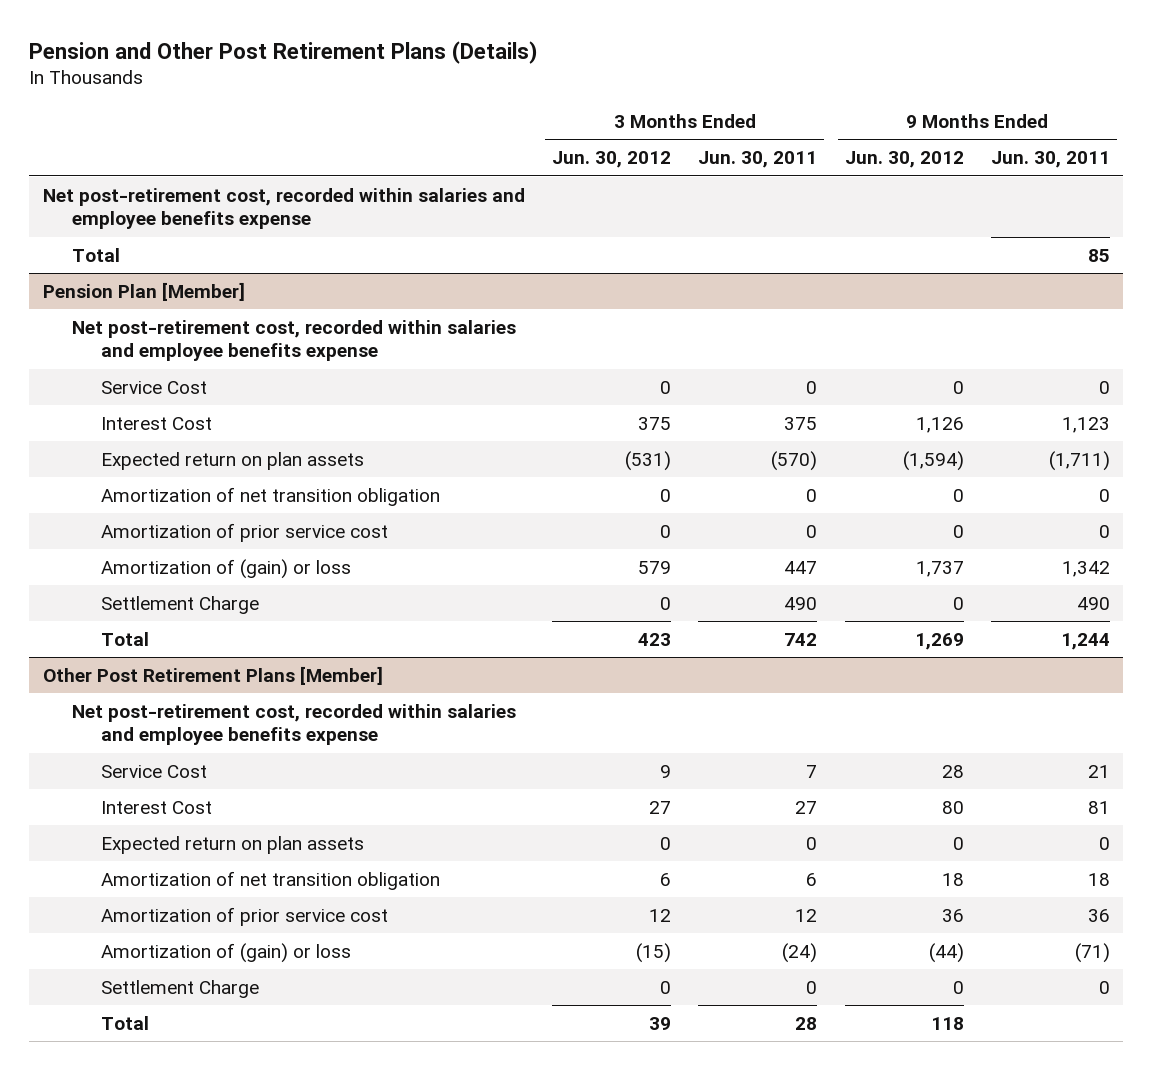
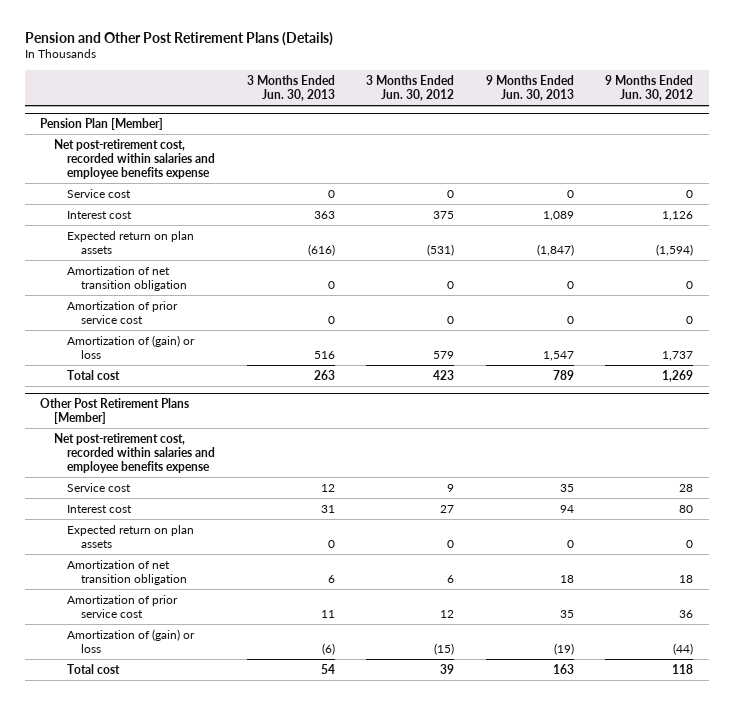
[698,151,818,169] Jun. 30, 2011 -> none
[990,151,1110,169] Jun. 30, 2011 -> none
none -> [246,74,335,101] 3 Months Ended Jun. 30, 2013
none -> [485,74,574,101] 9 Months Ended Jun. 30, 2013
[42,187,525,230] Net post-retirement cost, recorded within salaries and employee benefits expense -> none
[72,247,121,262] Total -> none
[101,380,208,394] Service Cost -> [67,188,132,198] Service cost
[101,416,213,430] Interest Cost -> [67,210,133,219] Interest cost
[101,595,260,614] Settlement Charge -> none
[101,631,150,646] Total -> [67,369,121,380] Total cost
[101,764,208,778] Service Cost -> [67,482,132,492] Service cost
[101,800,213,814] Interest Cost -> [67,504,133,513] Interest cost
[101,979,260,998] Settlement Charge -> none
[101,1015,150,1030] Total -> [67,663,121,674] Total cost

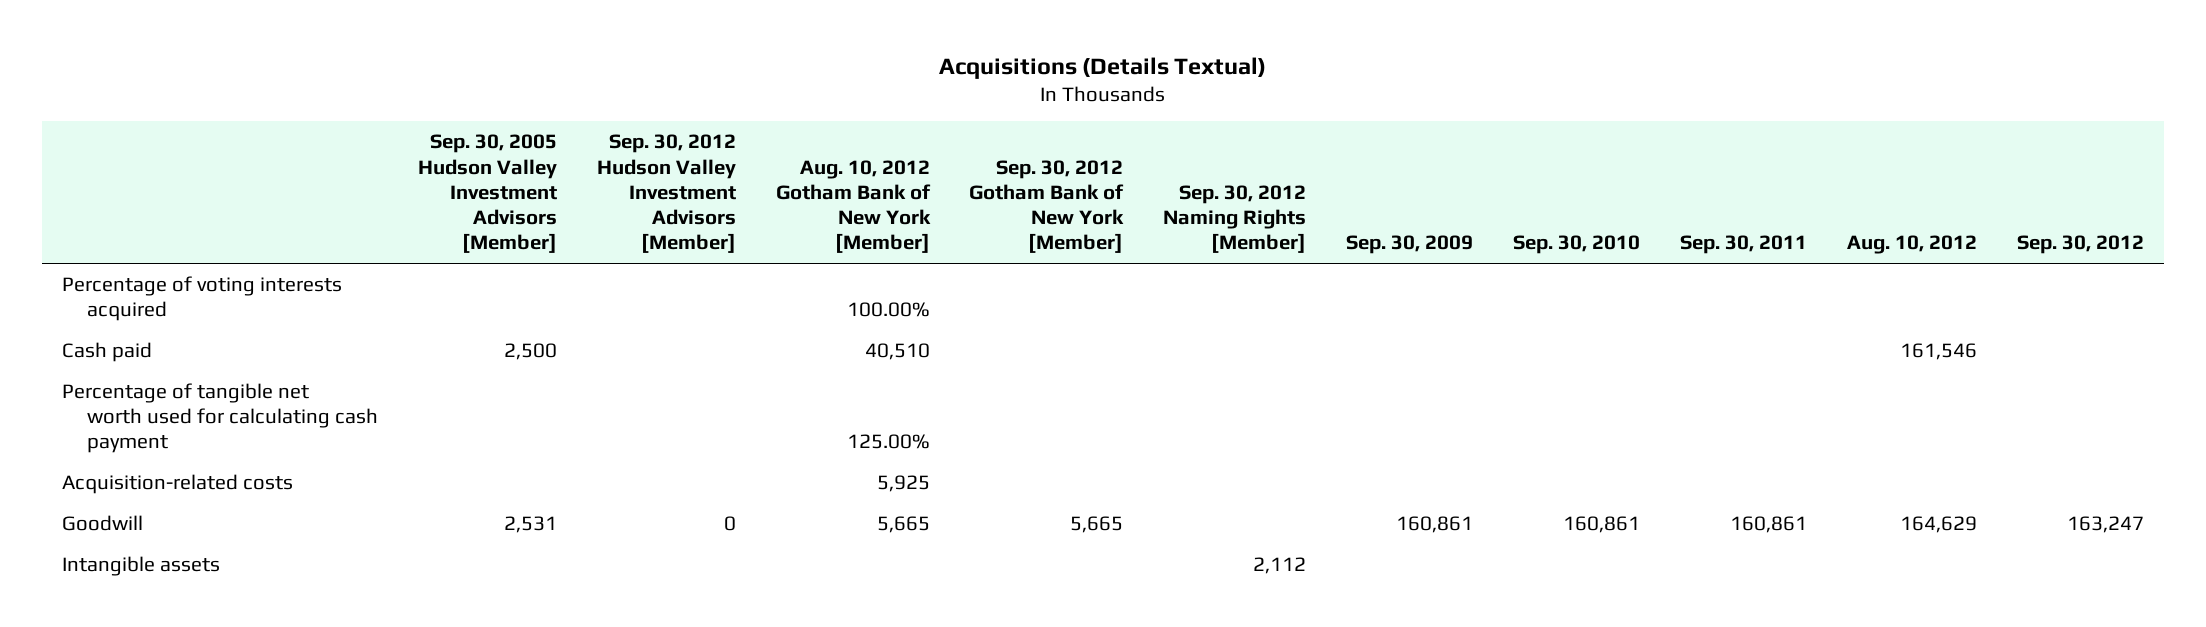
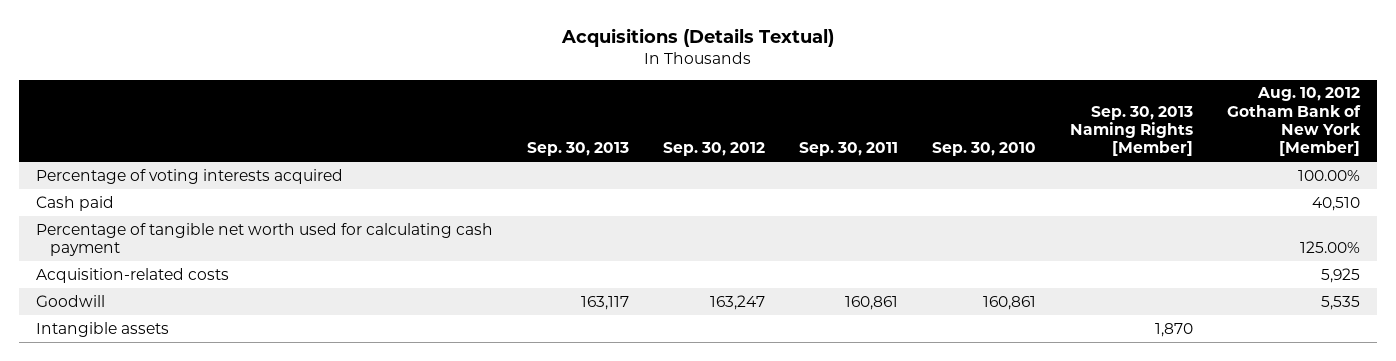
[417,134,557,254] Sep. 30, 2005 Hudson Valley Investment Advisors [Member] -> none
[596,134,736,254] Sep. 30, 2012 Hudson Valley Investment Advisors [Member] -> none
[969,159,1125,254] Sep. 30, 2012 Gotham Bank of New York [Member] -> none
[1163,184,1307,254] Sep. 30, 2012 Naming Rights [Member] -> none
[1346,235,1474,255] Sep. 30, 2009 -> none
[1846,235,1977,255] Aug. 10, 2012 -> none
none -> [527,142,630,157] Sep. 30, 2013
none -> [1070,105,1194,157] Sep. 30, 2013 Naming Rights [Member]
[876,516,930,534] 5,665 -> [1321,295,1361,310] 5,535

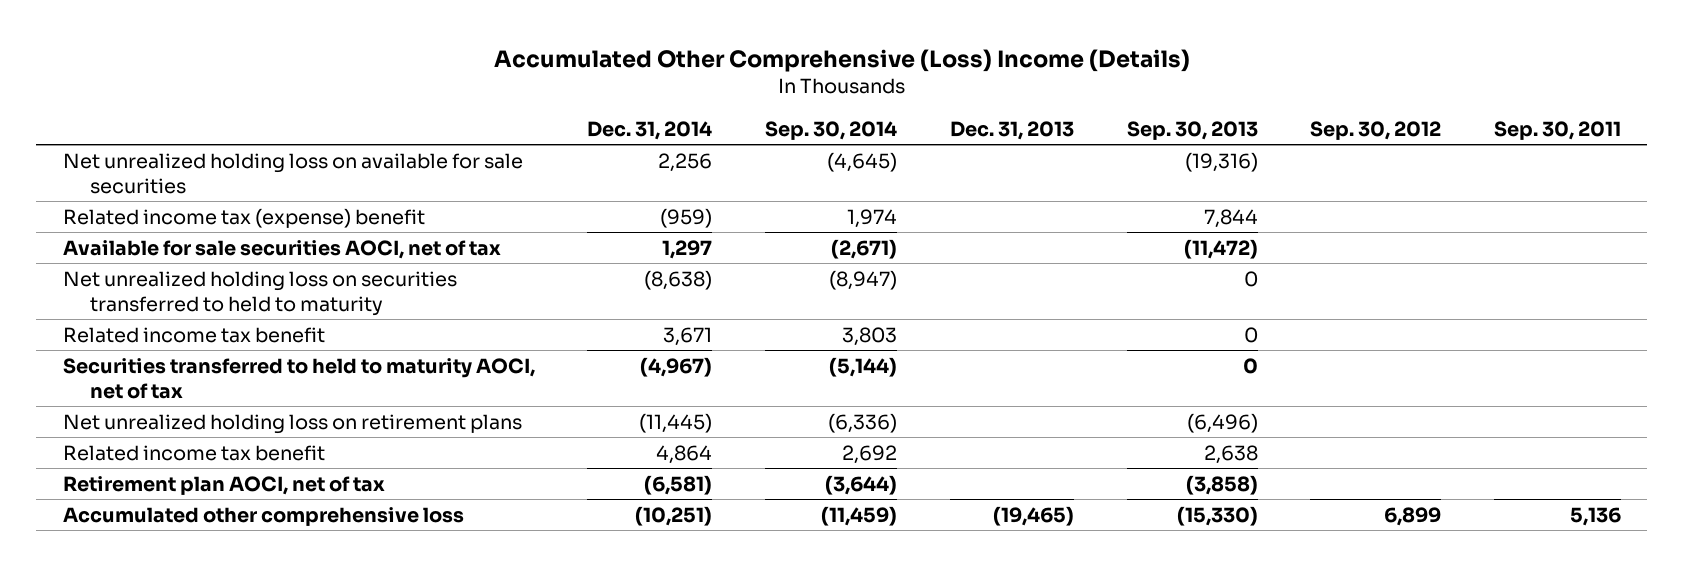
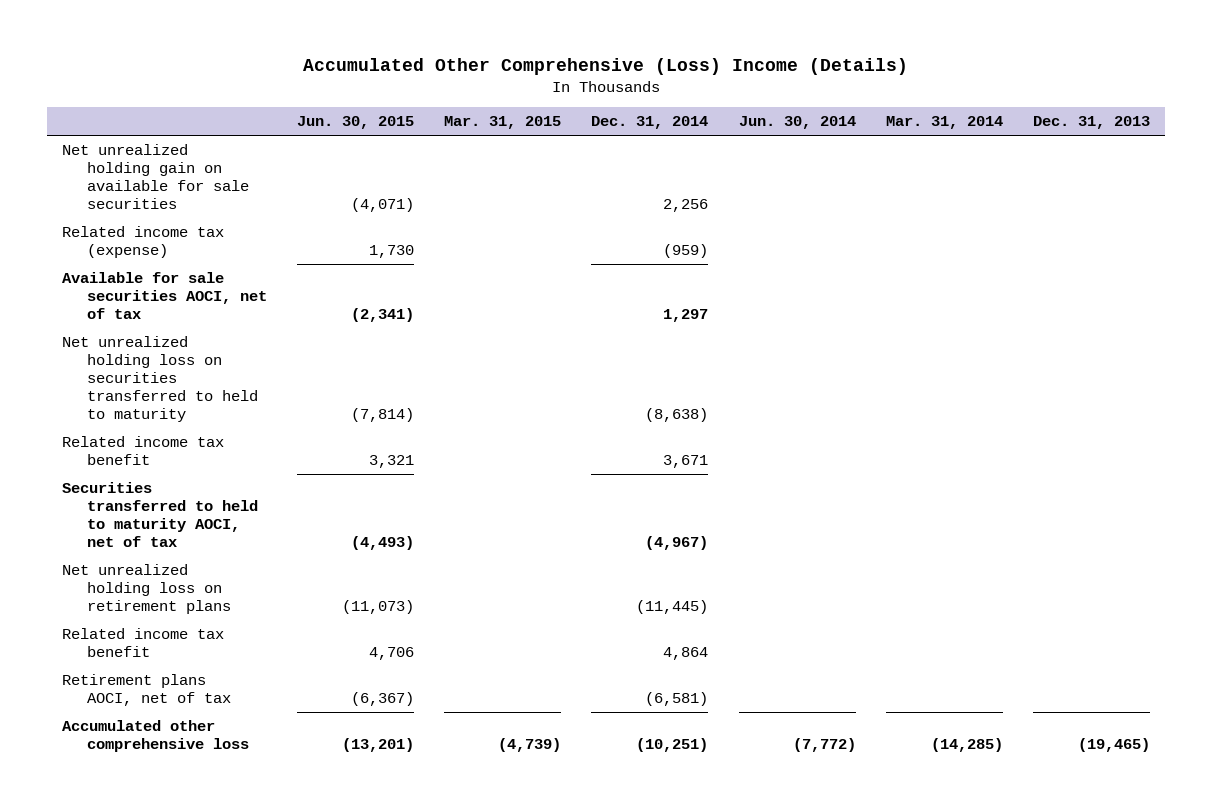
[765,120,898,140] Sep. 30, 2014 -> none
[1126,120,1258,140] Sep. 30, 2013 -> none
[1310,120,1442,140] Sep. 30, 2012 -> none
[1493,120,1621,140] Sep. 30, 2011 -> none
none -> [296,116,414,130] Jun. 30, 2015
none -> [444,116,562,130] Mar. 31, 2015
none -> [738,116,856,130] Jun. 30, 2014
none -> [886,116,1004,130] Mar. 31, 2014
[62,152,523,194] Net unrealized holding loss on available for sale securities -> [61,144,249,210] Net unrealized holding gain on available for sale securities
[62,207,425,228] Related income tax (expense) benefit -> [61,226,224,259] Related income tax (expense)
[62,475,385,495] Retirement plan AOCI, net of tax -> [61,674,231,707] Retirement plans AOCI, net of tax

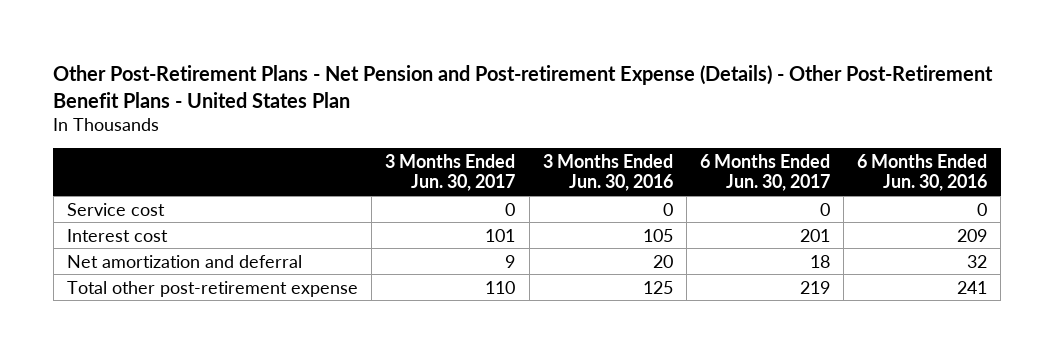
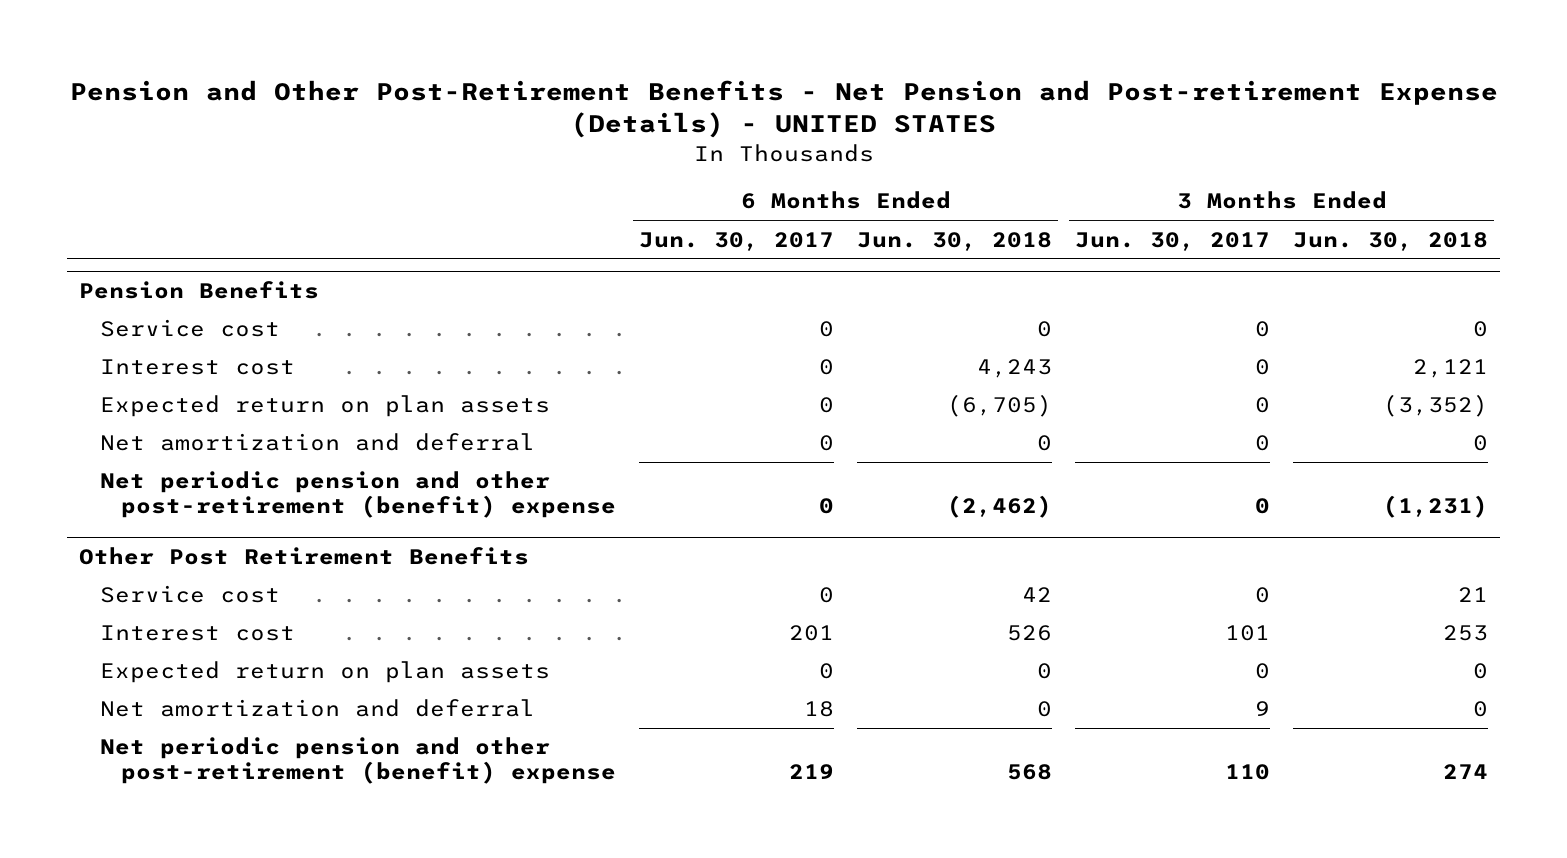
[53,64,994,108] Other Post-Retirement Plans - Net Pension and Post-retirement Expense (Details) - Other Post-Retirement Benefit Plans - United States Plan -> [69,79,1498,139] Pension and Other Post-Retirement Benefits - Net Pension and Post-retirement Expense (Details) - UNITED STATES
[542,153,673,192] 3 Months Ended Jun. 30, 2016 -> none
[857,153,988,192] 6 Months Ended Jun. 30, 2016 -> none
none -> [857,231,1053,251] Jun. 30, 2018
none -> [1293,231,1489,251] Jun. 30, 2018
none -> [78,280,319,299] Pension Benefits
none -> [99,359,295,376] Interest cost
none -> [99,395,550,418] Expected return on plan assets
none -> [99,433,535,452] Net amortization and deferral
none -> [99,471,616,519] Net periodic pension and other post-retirement (benefit) expense
none -> [78,546,529,565] Other Post Retirement Benefits
none -> [99,585,280,604] Service cost
none -> [99,661,550,684] Expected return on plan assets
[67,280,359,297] Total other post-retirement expense -> [99,737,616,785] Net periodic pension and other post-retirement (benefit) expense

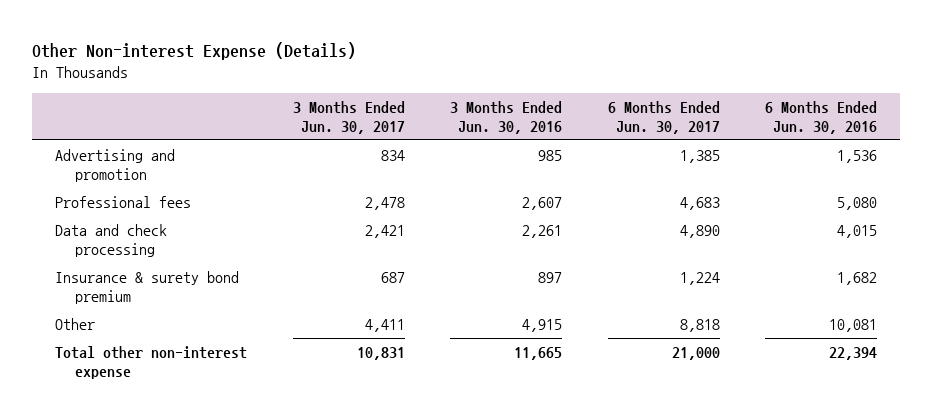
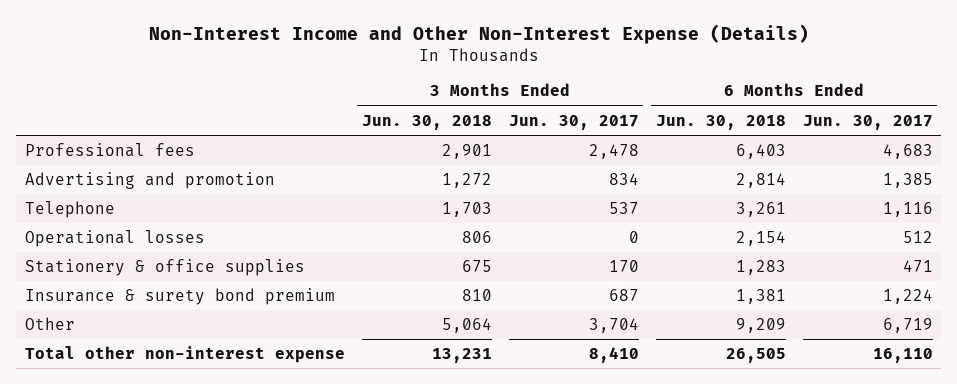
[32,42,357,61] Other Non-interest Expense (Details) -> [148,23,809,44] Non-Interest Income and Other Non-Interest Expense (Details)
[450,101,563,134] 3 Months Ended Jun. 30, 2016 -> none
[765,101,878,134] 6 Months Ended Jun. 30, 2016 -> none
none -> [361,114,492,130] Jun. 30, 2018
none -> [655,114,786,130] Jun. 30, 2018
[55,224,168,257] Data and check processing -> none
[55,149,176,182] Advertising and promotion -> [24,172,275,190] Advertising and promotion
none -> [24,201,115,219] Telephone
none -> [24,230,205,248] Operational losses
none -> [24,259,305,277] Stationery & office supplies
[364,319,405,333] 4,411 -> [588,318,639,334] 3,704
[679,319,720,333] 8,818 -> [882,318,933,334] 6,719
[356,347,405,361] 10,831 -> [588,347,639,364] 8,410
[671,347,720,361] 21,000 -> [872,348,933,364] 16,110

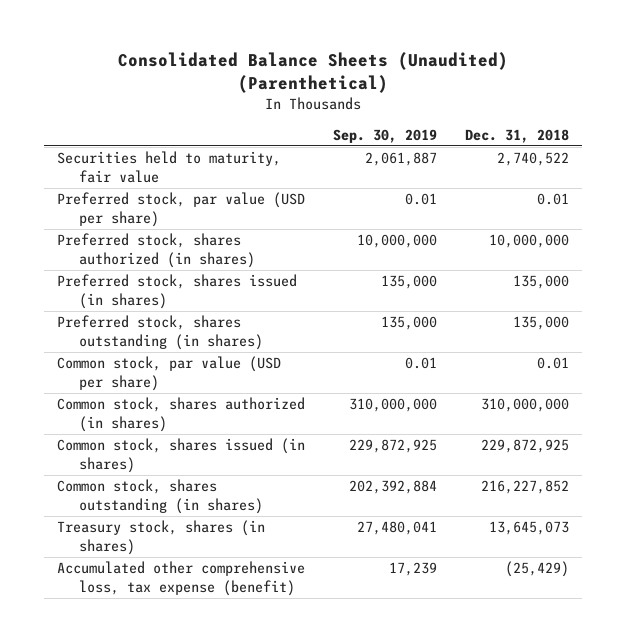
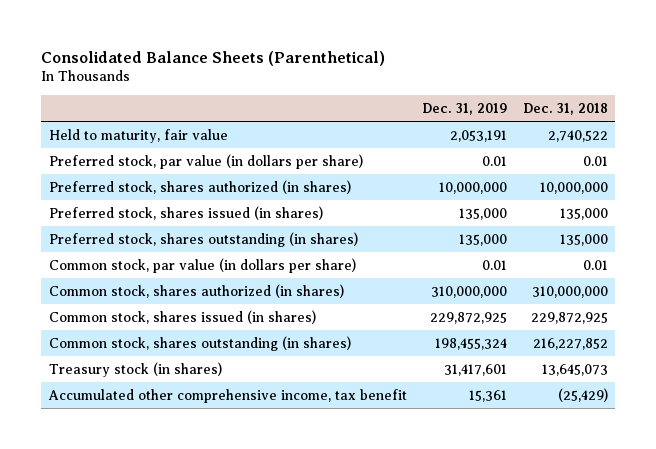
[117,52,508,94] Consolidated Balance Sheets (Unaudited) (Parenthetical) -> [41,50,386,66] Consolidated Balance Sheets (Parenthetical)
[332,128,437,143] Sep. 30, 2019 -> none
none -> [422,102,508,115] Dec. 31, 2019
[57,151,282,183] Securities held to maturity, fair value -> [48,128,228,143] Held to maturity, fair value
[57,192,306,227] Preferred stock, par value (USD per share) -> [48,153,363,169] Preferred stock, par value (in dollars per share)
[57,356,282,391] Common stock, par value (USD per share) -> [48,257,356,273] Common stock, par value (in dollars per share)
[57,520,266,555] Treasury stock, shares (in shares) -> [48,361,222,377] Treasury stock (in shares)
[57,561,306,596] Accumulated other comprehensive loss, tax expense (benefit) -> [47,388,407,403] Accumulated other comprehensive income, tax benefit

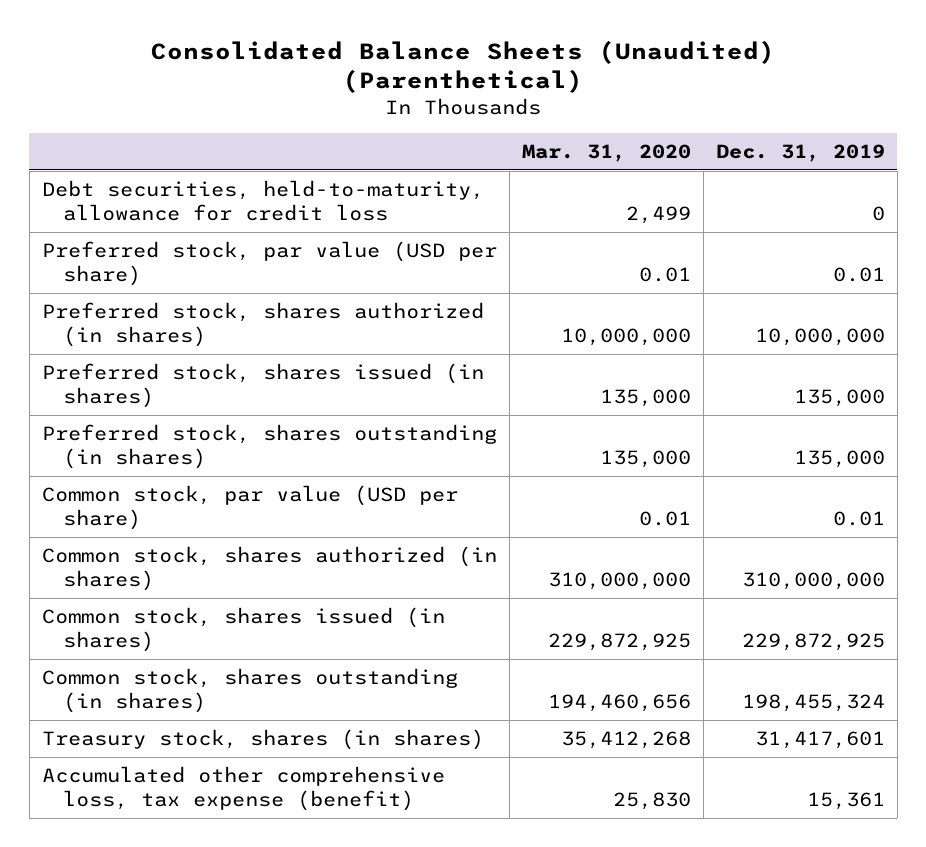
[41,50,386,66] Consolidated Balance Sheets (Parenthetical) -> [151,39,776,94] Consolidated Balance Sheets (Unaudited) (Parenthetical)
[522,102,608,115] Dec. 31, 2018 -> none
none -> [521,143,691,162] Mar. 31, 2020
[48,128,228,143] Held to maturity, fair value -> none
none -> [41,180,484,222] Debt securities, held-to-maturity, allowance for credit loss
[48,153,363,169] Preferred stock, par value (in dollars per share) -> [41,241,497,287] Preferred stock, par value (USD per share)
[48,257,356,273] Common stock, par value (in dollars per share) -> [41,485,458,531] Common stock, par value (USD per share)
[48,361,222,377] Treasury stock (in shares) -> [41,729,484,751] Treasury stock, shares (in shares)
[47,388,407,403] Accumulated other comprehensive income, tax benefit -> [41,766,445,812] Accumulated other comprehensive loss, tax expense (benefit)

